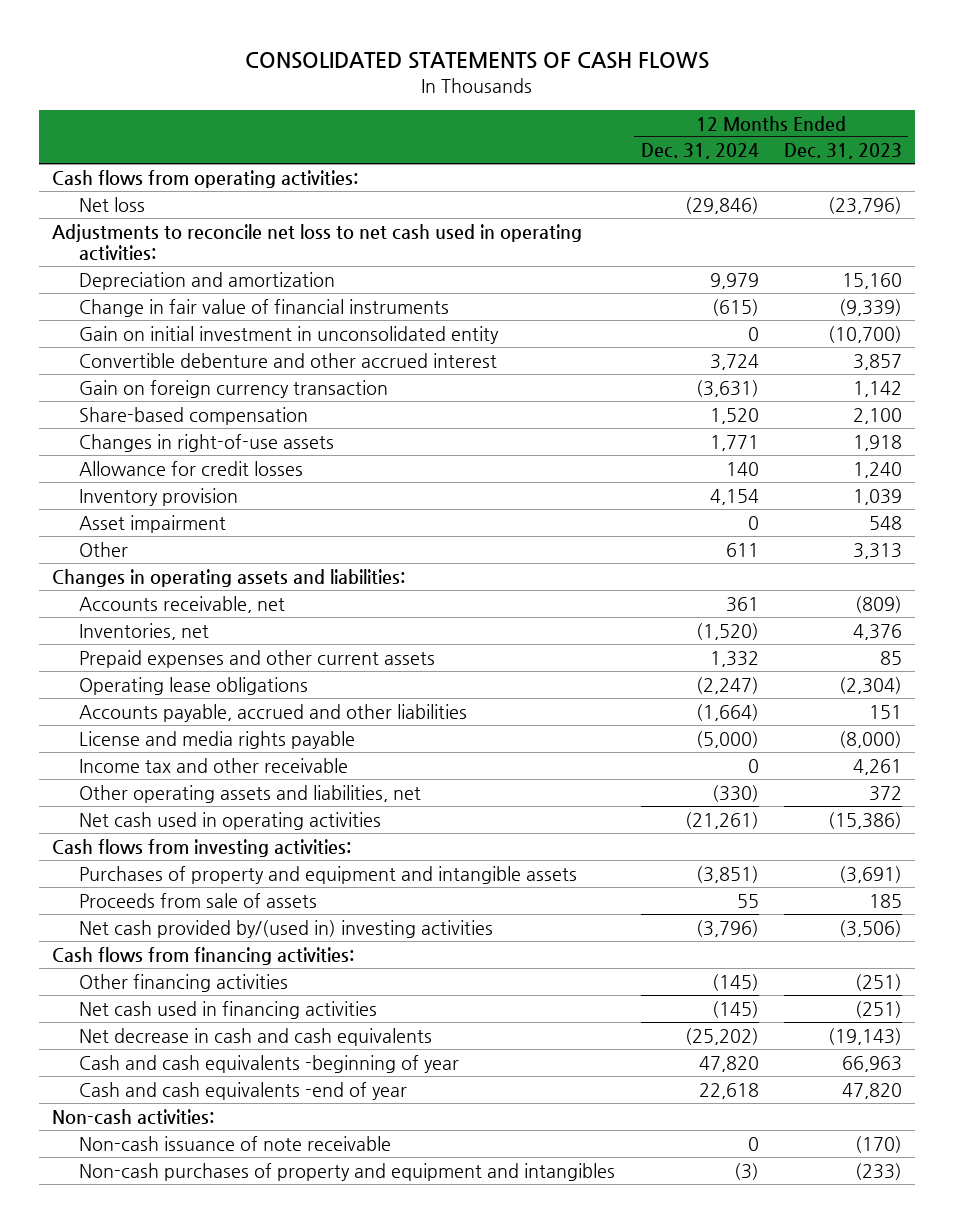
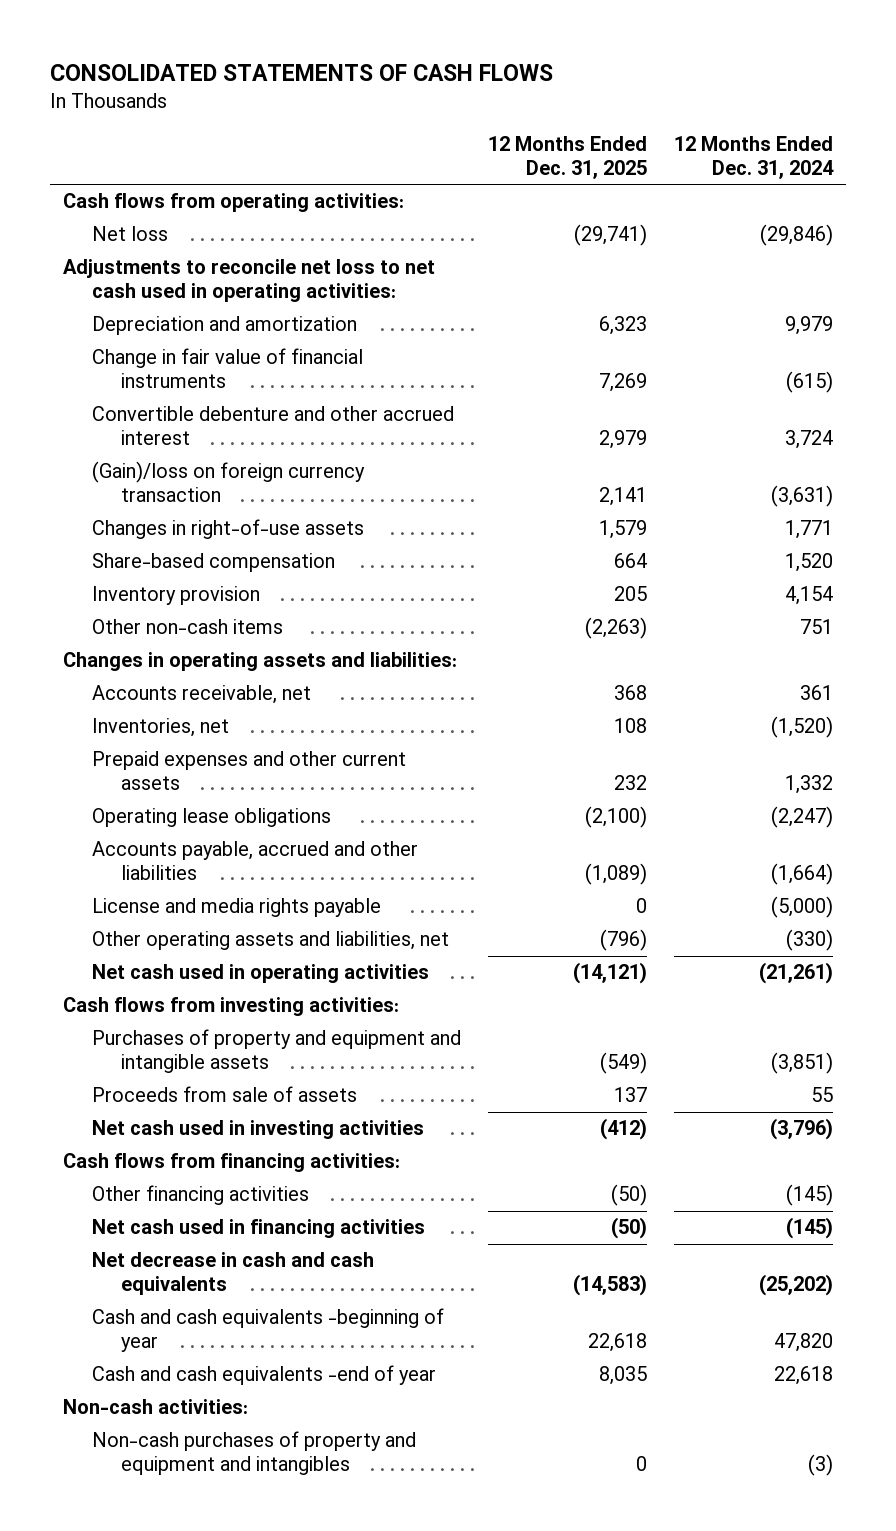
[784,143,903,160] Dec. 31, 2023 -> none
none -> [488,136,648,180] 12 Months Ended Dec. 31, 2025
[78,325,499,344] Gain on initial investment in unconsolidated entity -> none
[78,379,388,398] Gain on foreign currency transaction -> [92,461,366,503] (Gain)/loss on foreign currency transaction
[78,460,303,476] Allowance for credit losses -> none
[78,406,308,425] Share-based compensation -> [92,553,336,573] Share-based compensation
[78,514,226,533] Asset impairment -> none
[78,541,128,557] Other -> [92,619,284,635] Other non-cash items
[725,542,759,557] 611 -> [799,619,833,635] 751
[78,757,348,773] Income tax and other receivable -> none
[78,919,493,938] Net cash provided by/(used in) investing activities -> [92,1120,425,1140] Net cash used in investing activities
[78,1135,391,1151] Non-cash issuance of note receivable -> none

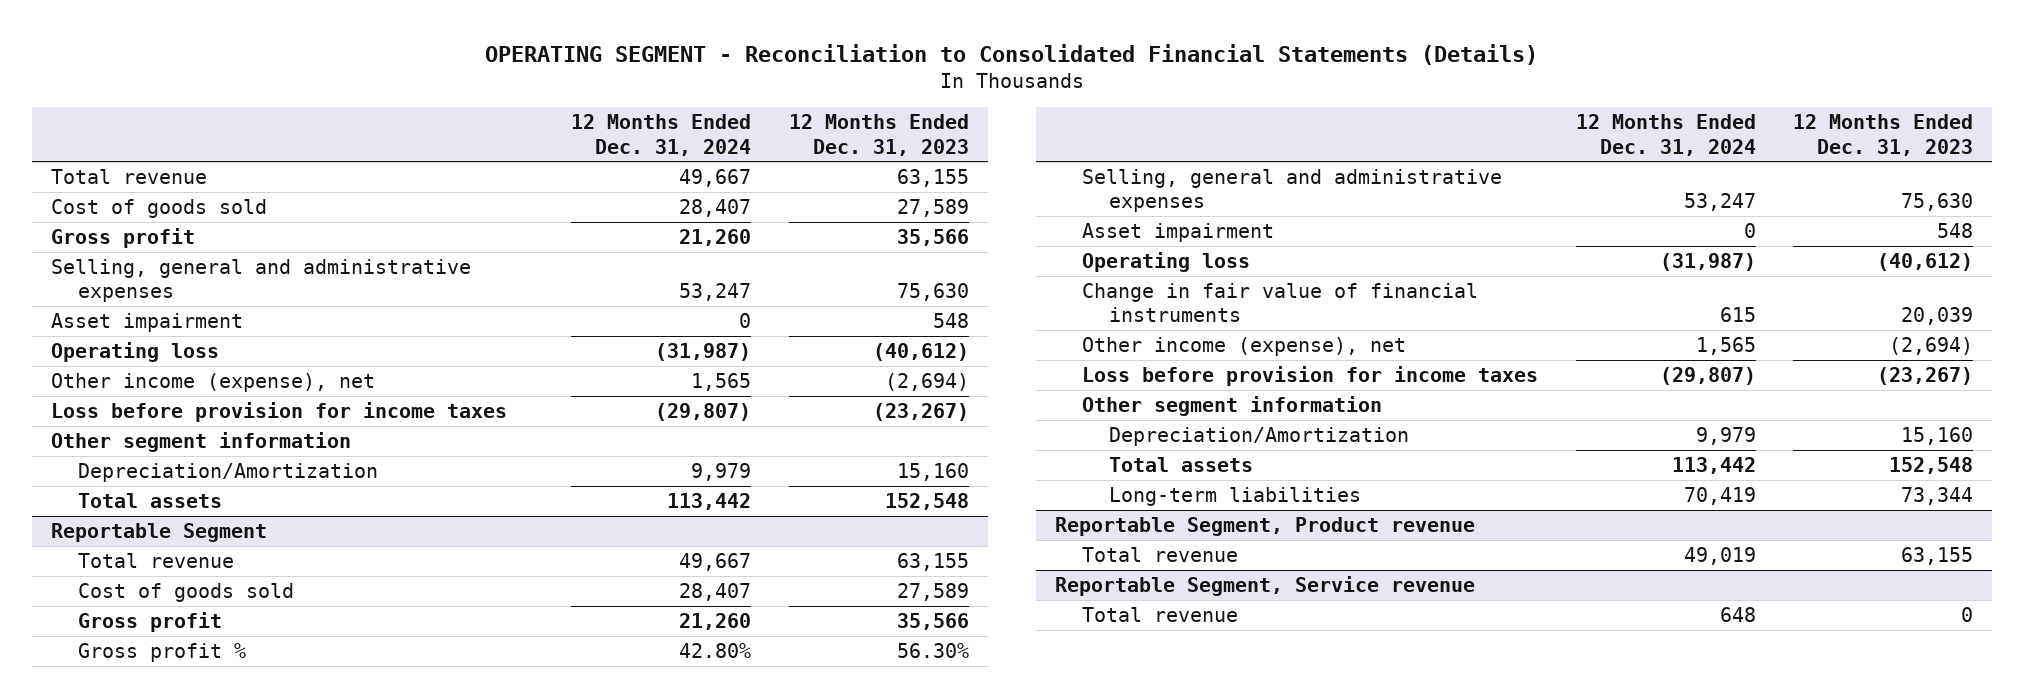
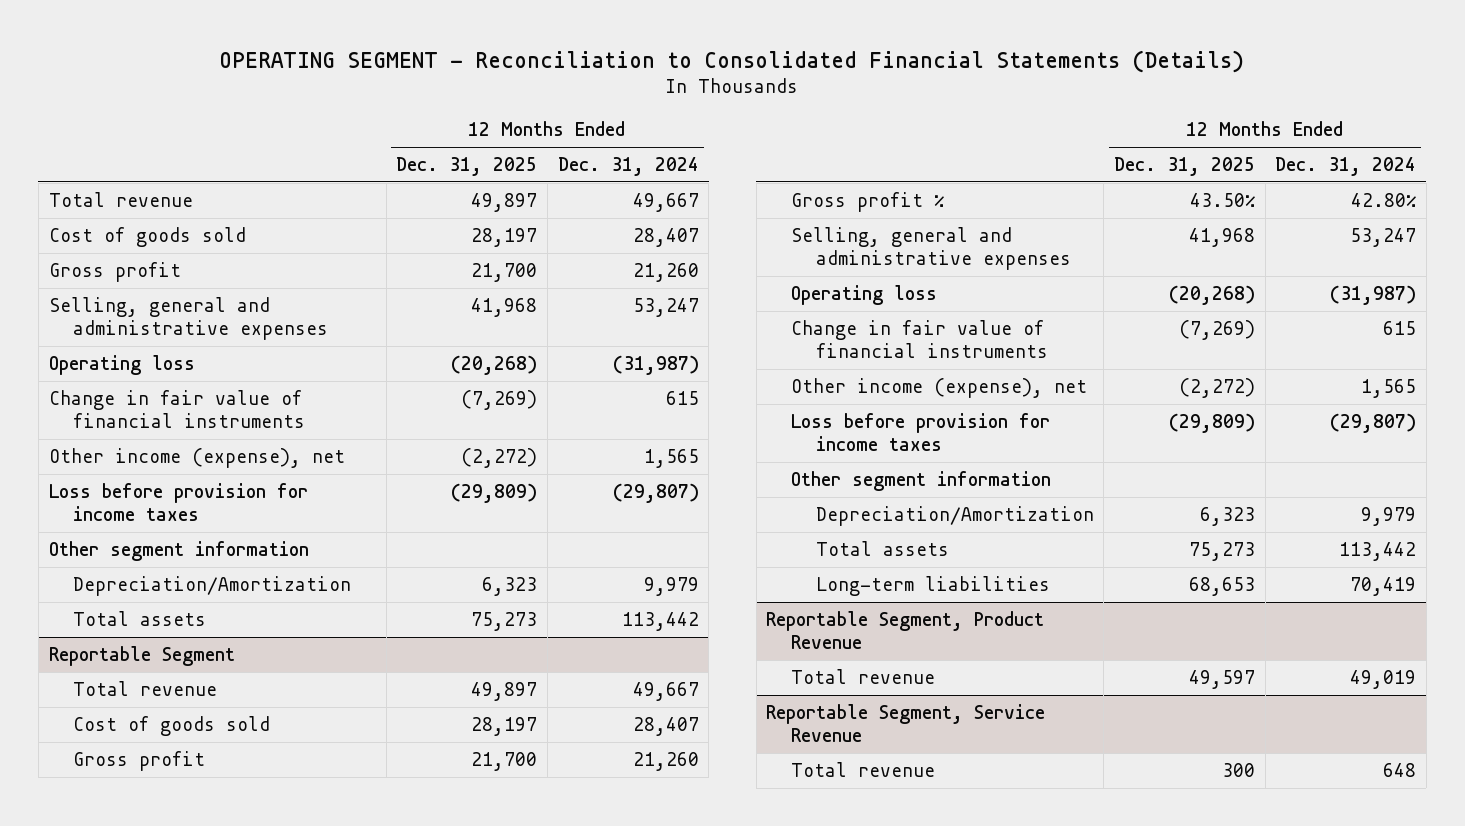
[789,114,970,156] 12 Months Ended Dec. 31, 2023 -> none
none -> [396,157,538,177] Dec. 31, 2025
[50,313,243,333] Asset impairment -> none
none -> [48,389,306,429] Change in fair value of financial instruments
[1081,223,1274,243] Asset impairment -> none
[1054,517,1475,537] Reportable Segment, Product revenue -> [766,610,1045,650] Reportable Segment, Product Revenue
[1054,576,1475,597] Reportable Segment, Service revenue -> [766,703,1046,743] Reportable Segment, Service Revenue

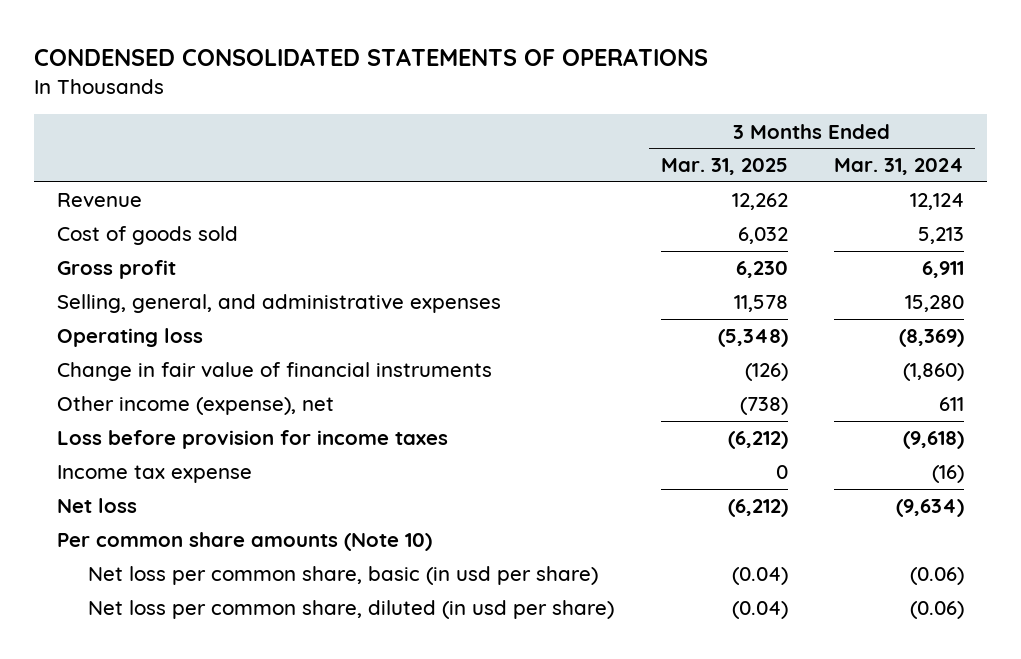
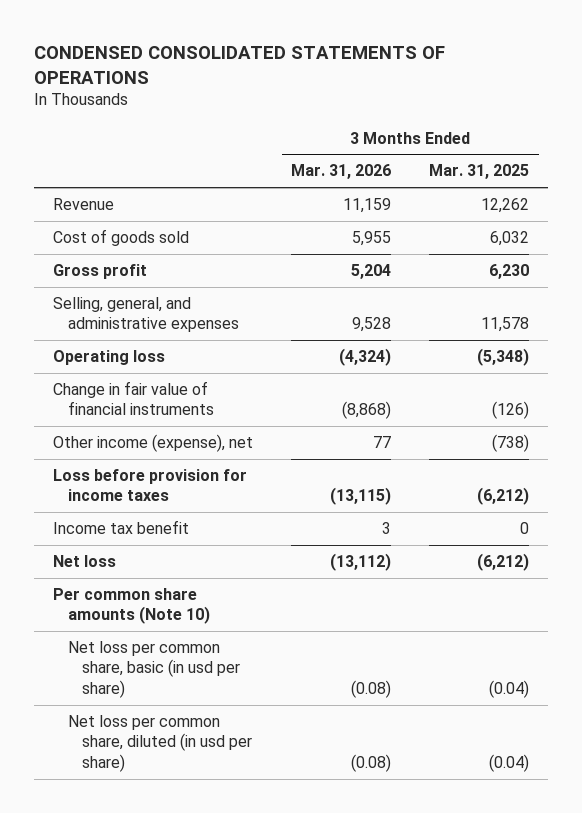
[833,158,964,176] Mar. 31, 2024 -> none
none -> [291,164,392,180] Mar. 31, 2026
[57,465,253,484] Income tax expense -> [53,520,190,535] Income tax benefit

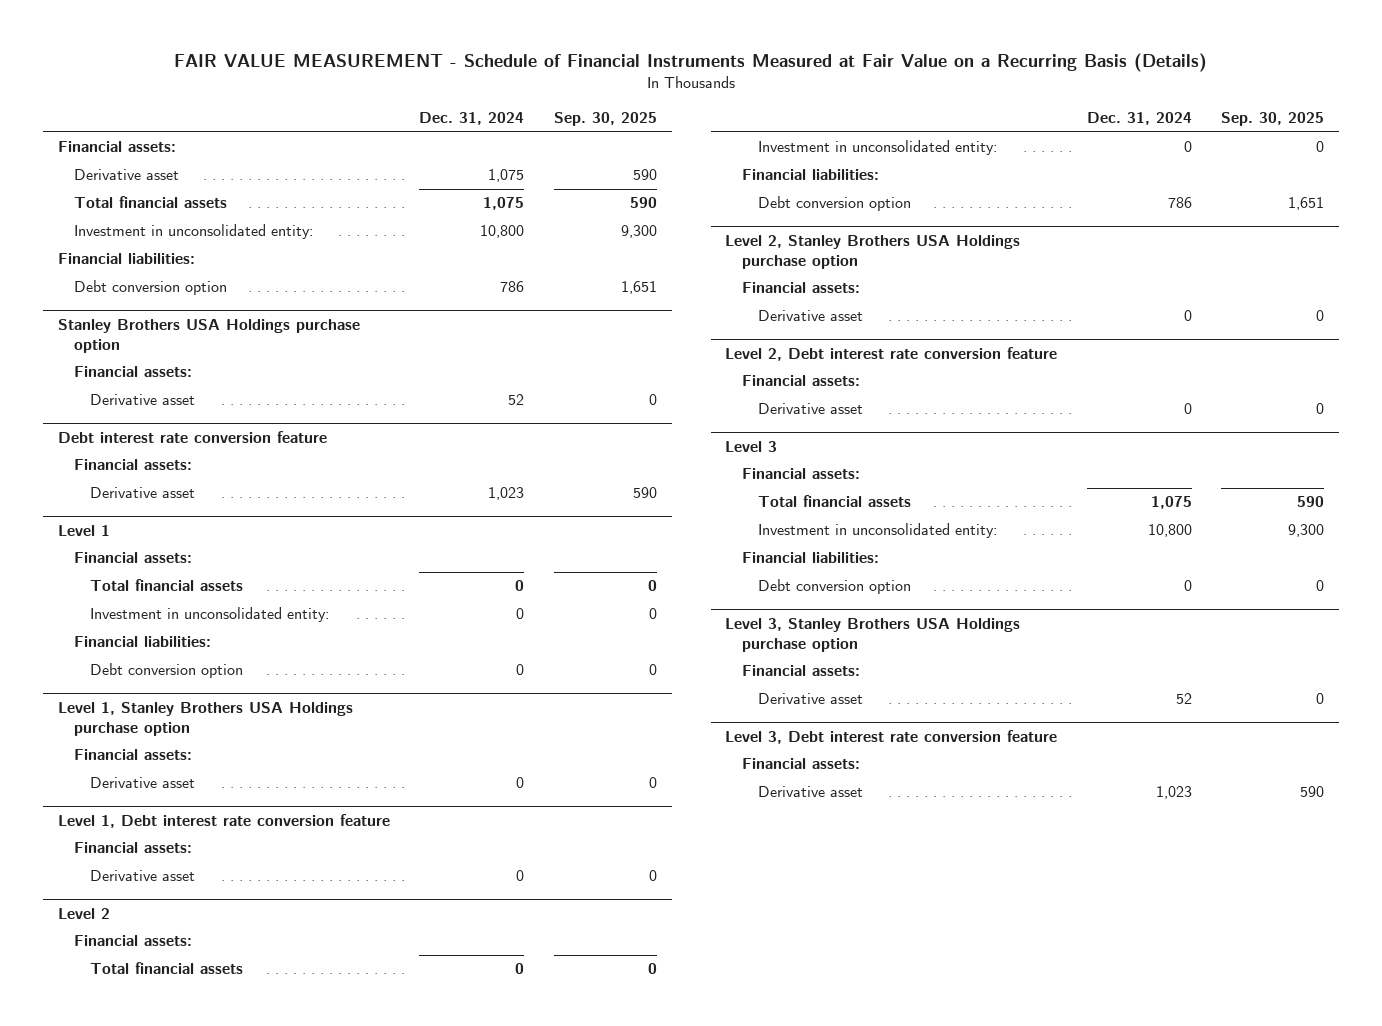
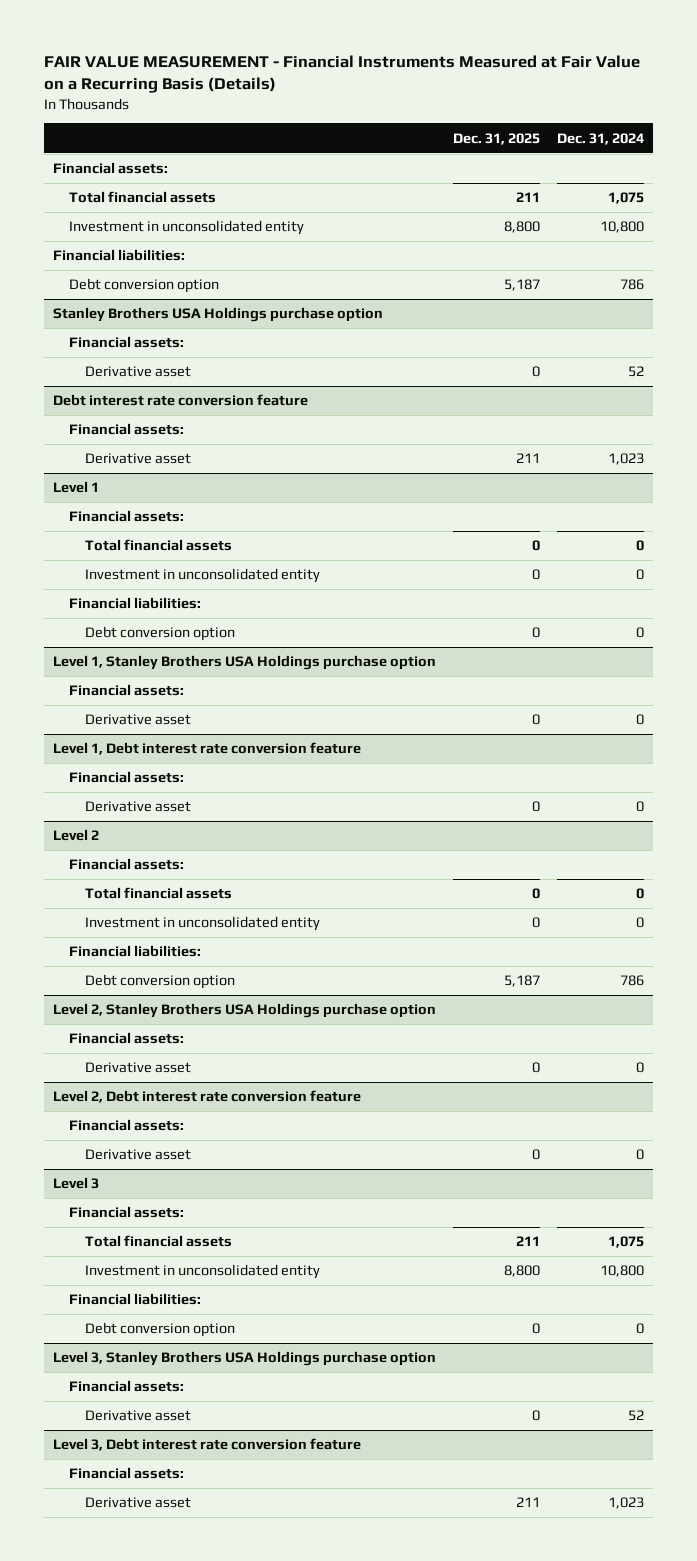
[174,53,1208,73] FAIR VALUE MEASUREMENT - Schedule of Financial Instruments Measured at Fair Value on a Recurring Basis (Details) -> [43,54,640,94] FAIR VALUE MEASUREMENT - Financial Instruments Measured at Fair Value on a Recurring Basis (Details)
[553,112,657,127] Sep. 30, 2025 -> none
none -> [452,132,540,145] Dec. 31, 2025
[73,169,179,181] Derivative asset -> none
[73,224,313,240] Investment in unconsolidated entity: -> [68,220,304,236] Investment in unconsolidated entity
[90,607,330,623] Investment in unconsolidated entity: -> [84,568,320,584] Investment in unconsolidated entity
[757,140,997,156] Investment in unconsolidated entity: -> [84,916,320,932] Investment in unconsolidated entity
[757,523,997,539] Investment in unconsolidated entity: -> [84,1264,320,1280] Investment in unconsolidated entity

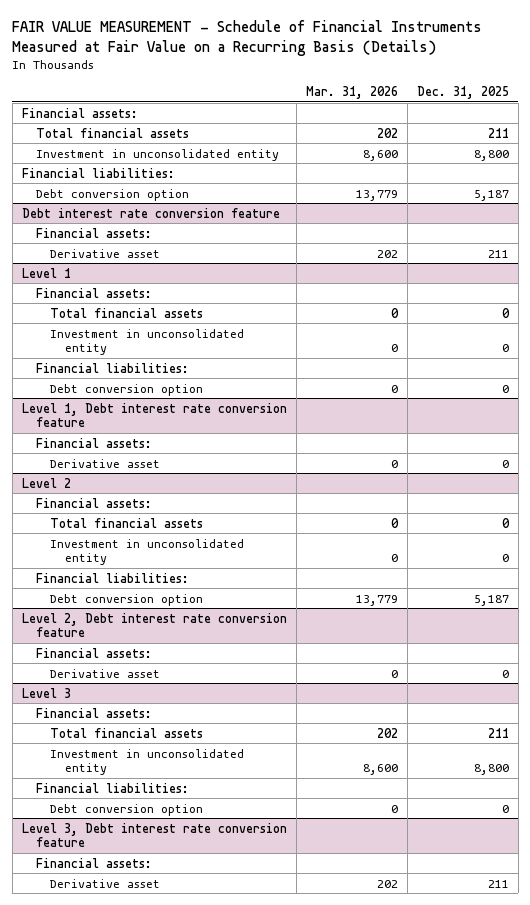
[43,54,640,94] FAIR VALUE MEASUREMENT - Financial Instruments Measured at Fair Value on a Recurring Basis (Details) -> [12,19,483,56] FAIR VALUE MEASUREMENT - Schedule of Financial Instruments Measured at Fair Value on a Recurring Basis (Details)
[557,132,645,145] Dec. 31, 2024 -> none
none -> [305,86,398,100] Mar. 31, 2026
[52,307,383,323] Stanley Brothers USA Holdings purchase option -> none
[68,336,184,349] Financial assets: -> none
[84,366,191,378] Derivative asset -> none
[52,655,436,671] Level 1, Stanley Brothers USA Holdings purchase option -> none
[68,684,184,697] Financial assets: -> none
[84,714,191,726] Derivative asset -> none
[52,1003,436,1019] Level 2, Stanley Brothers USA Holdings purchase option -> none
[68,1032,184,1045] Financial assets: -> none
[84,1062,191,1074] Derivative asset -> none
[52,1351,436,1367] Level 3, Stanley Brothers USA Holdings purchase option -> none
[68,1380,184,1393] Financial assets: -> none
[84,1410,191,1422] Derivative asset -> none

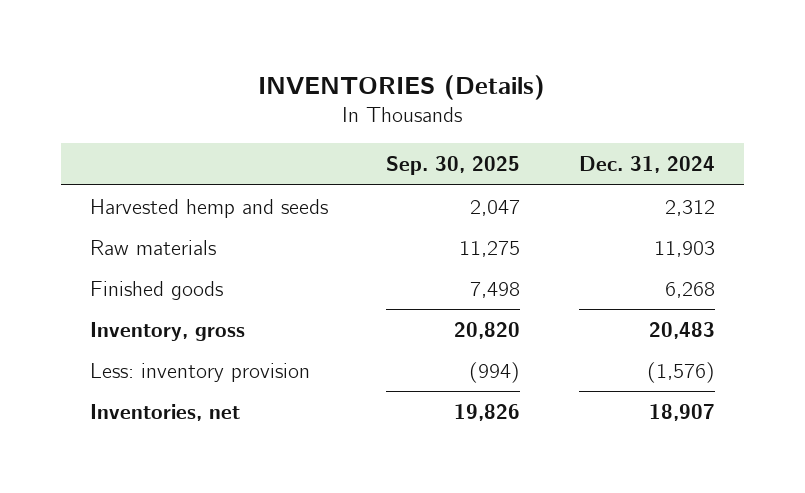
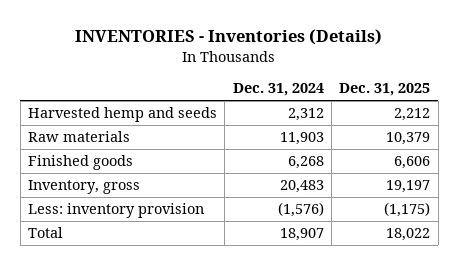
[258,74,546,100] INVENTORIES (Details) -> [75,29,383,46] INVENTORIES - Inventories (Details)
[386,156,521,176] Sep. 30, 2025 -> none
none -> [339,83,431,97] Dec. 31, 2025
[89,404,240,422] Inventories, net -> [27,227,63,239] Total

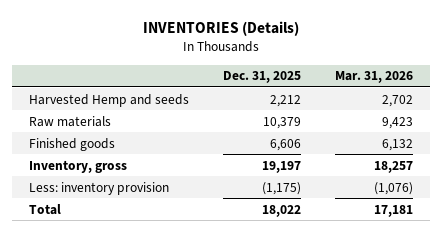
[75,29,383,46] INVENTORIES - Inventories (Details) -> [143,20,300,36] INVENTORIES (Details)
[232,83,324,97] Dec. 31, 2024 -> none
none -> [335,71,414,84] Mar. 31, 2026
[27,107,217,123] Harvested hemp and seeds -> [28,93,189,107] Harvested Hemp and seeds

